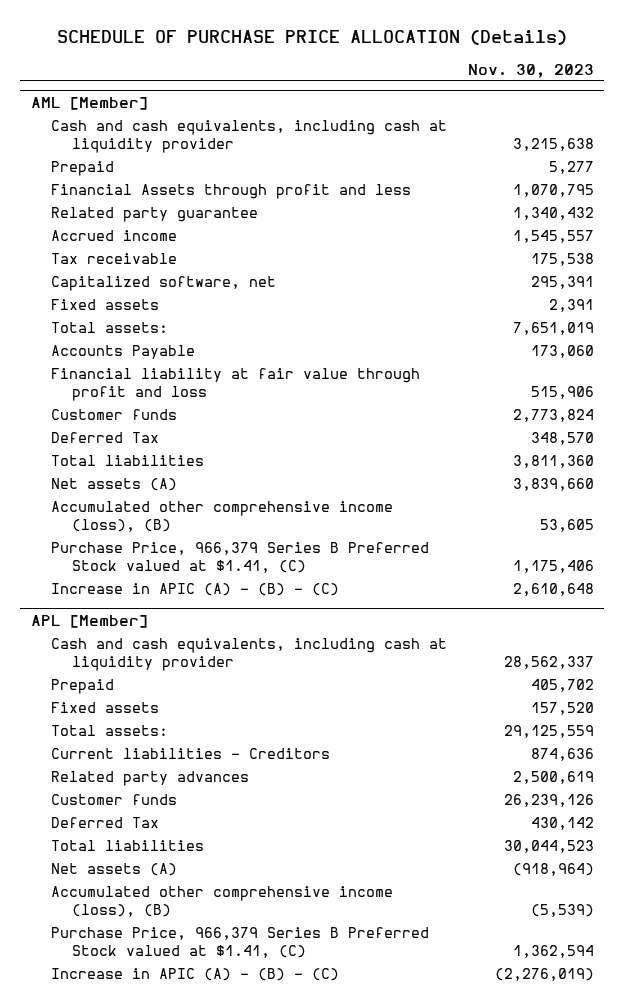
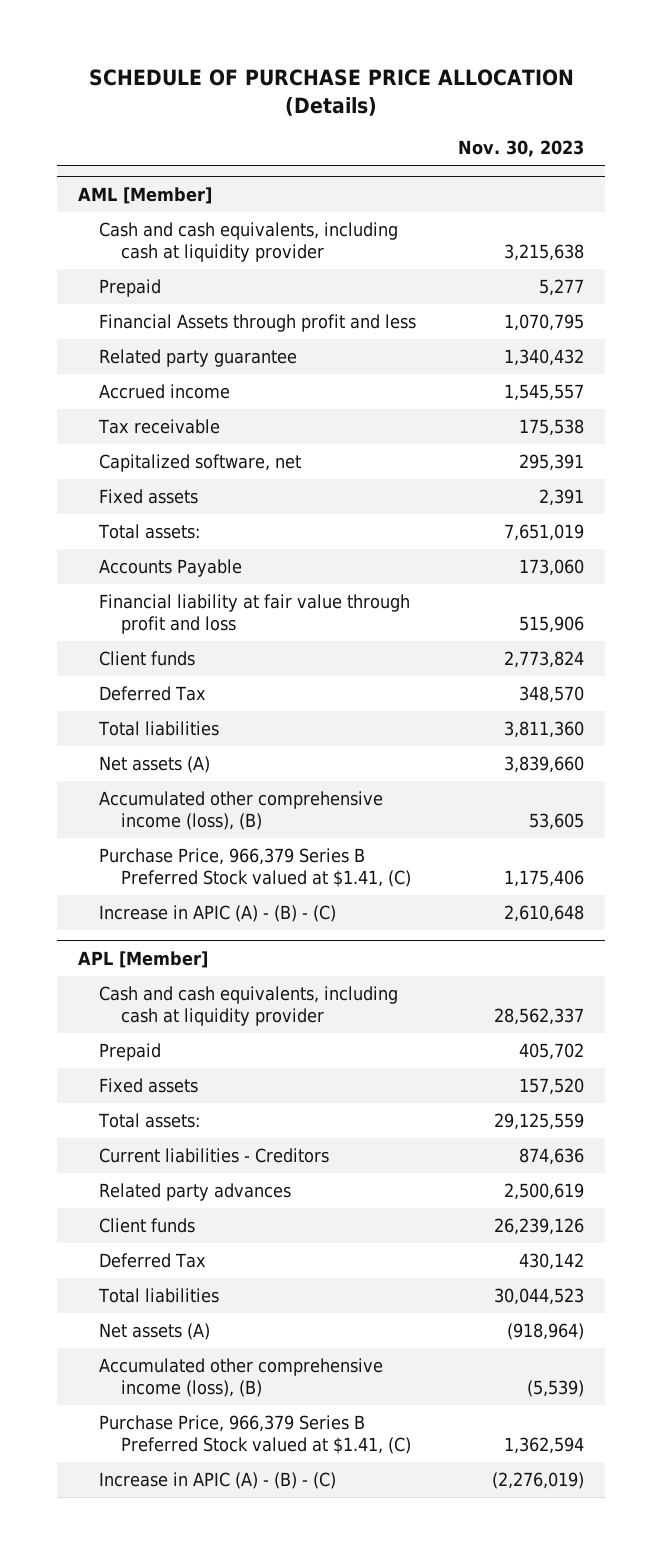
[51,409,178,421] Customer funds -> [99,650,196,666] Client funds
[51,794,178,806] Customer funds -> [99,1217,196,1233] Client funds

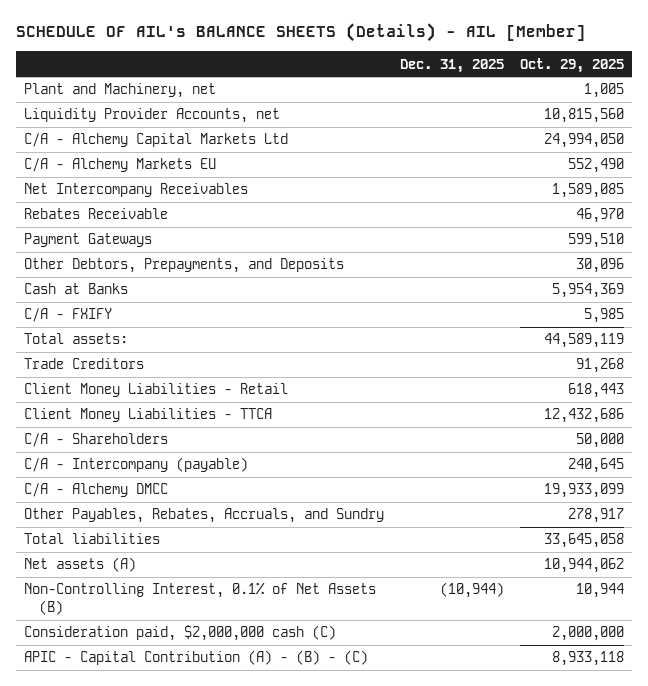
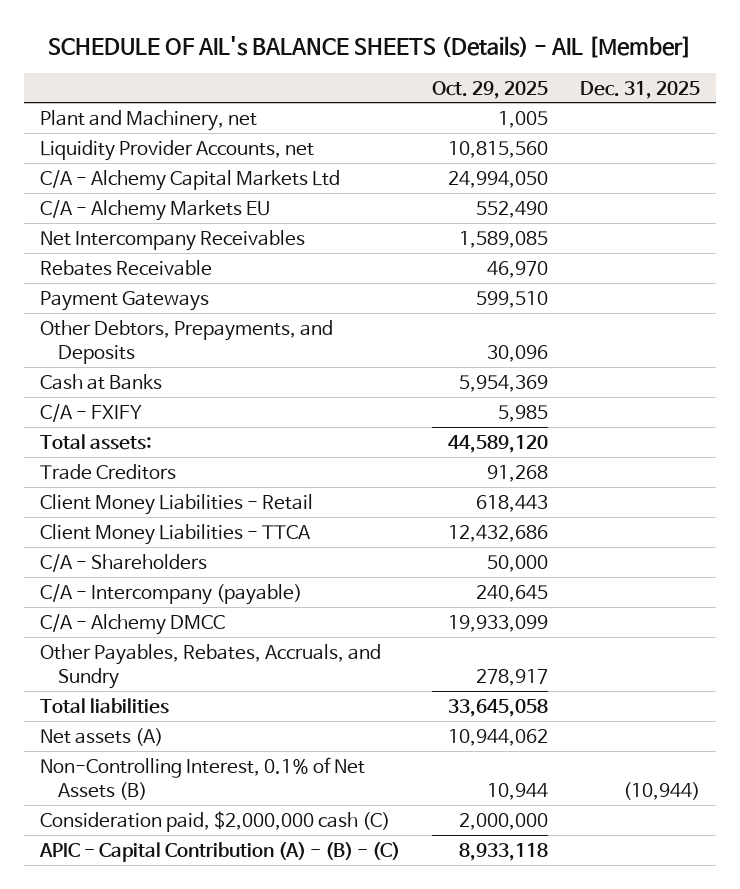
[544,333,625,349] 44,589,119 -> [448,434,549,453] 44,589,120

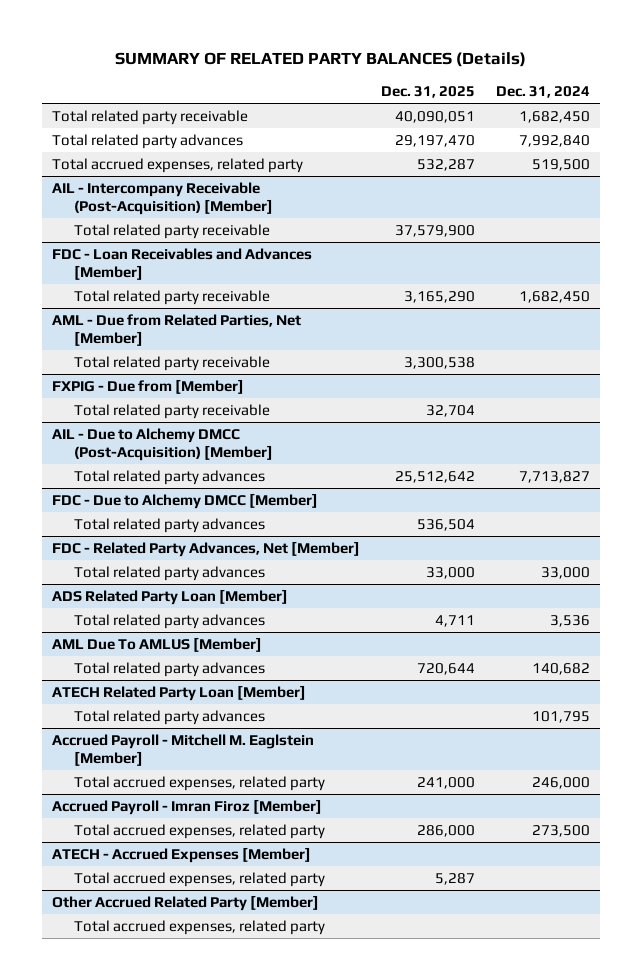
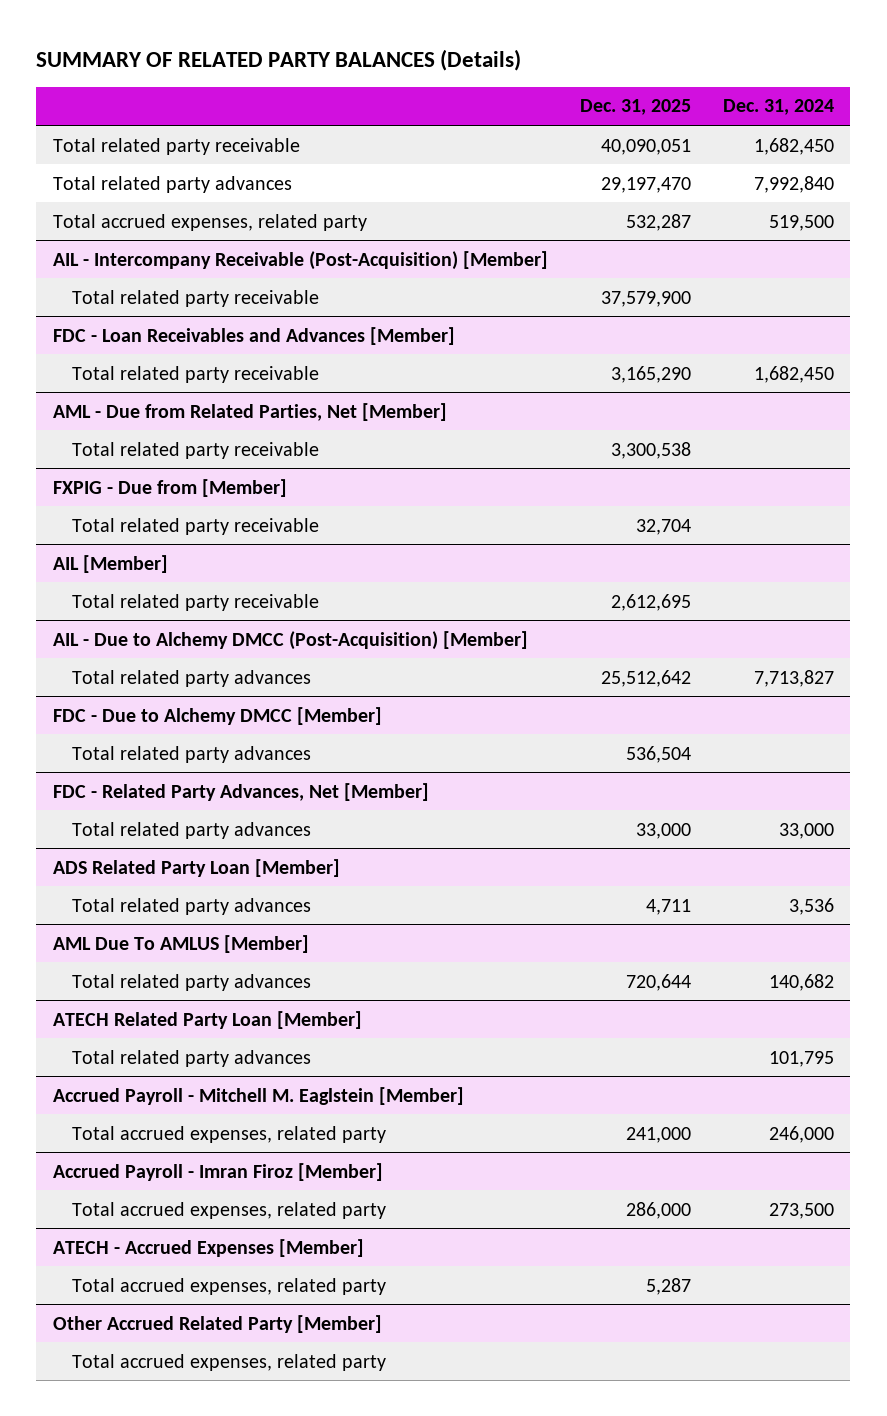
none -> [52,554,168,573] AIL [Member]
none -> [72,593,320,611] Total related party receivable

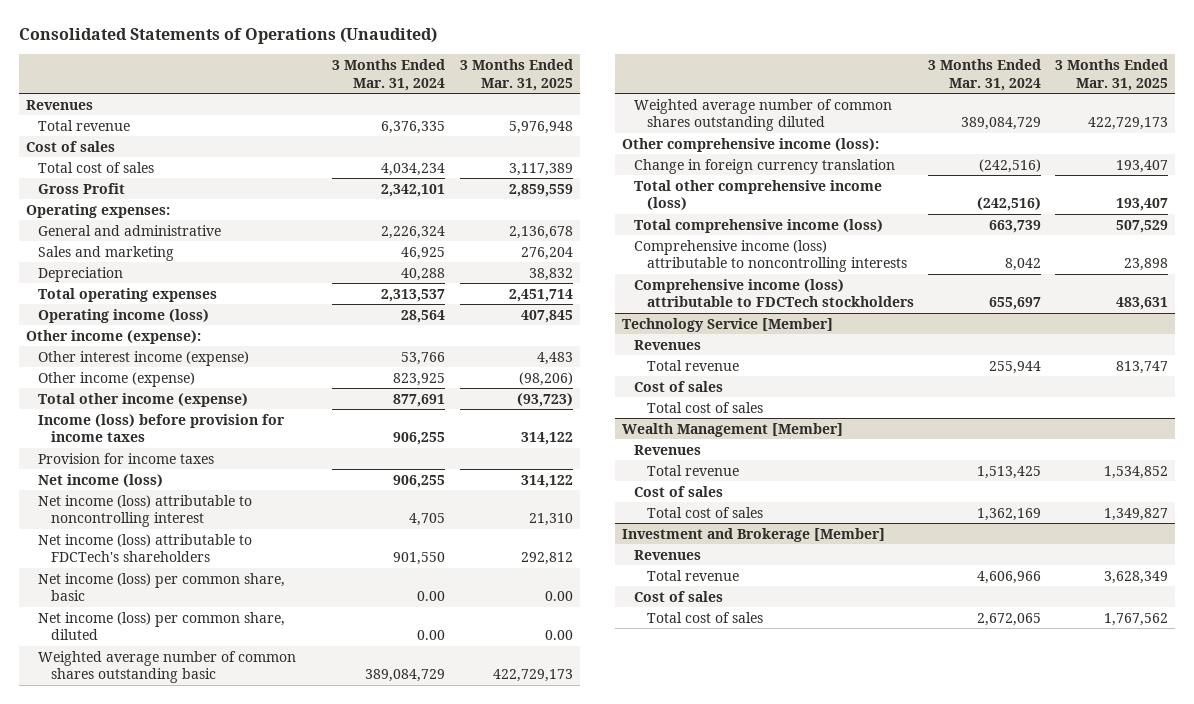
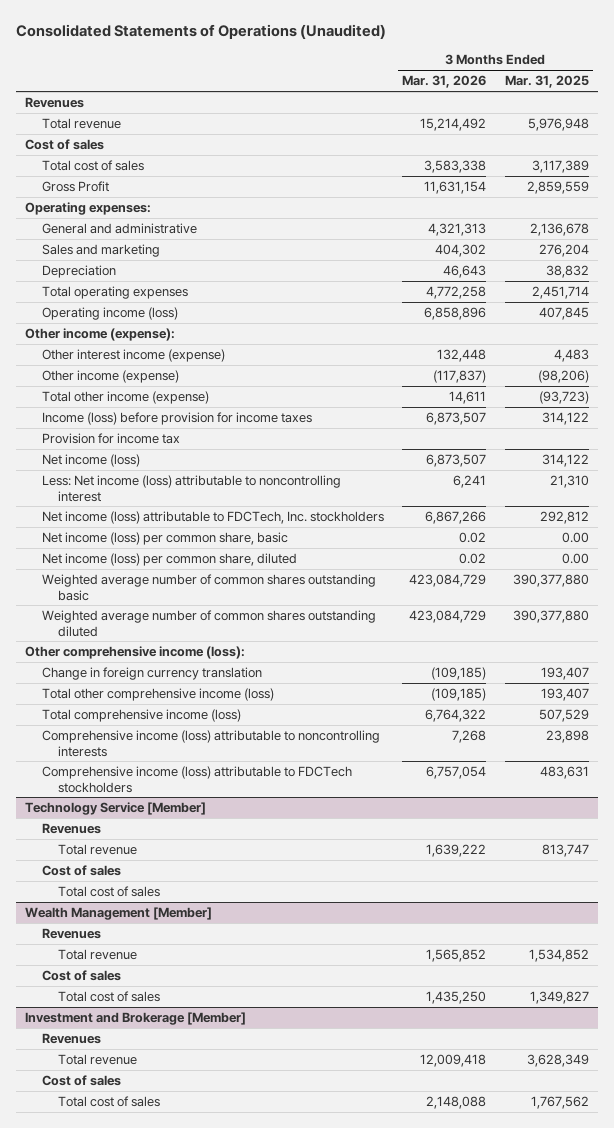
[332,59,446,91] 3 Months Ended Mar. 31, 2024 -> none
none -> [402,75,487,89] Mar. 31, 2026
[38,452,215,464] Provision for income taxes -> [41,433,180,445] Provision for income tax
[38,494,253,528] Net income (loss) attributable to noncontrolling interest -> [41,475,341,502] Less: Net income (loss) attributable to noncontrolling interest
[38,533,253,563] Net income (loss) attributable to FDCTech's shareholders -> [41,511,384,525] Net income (loss) attributable to FDCTech, Inc. stockholders
[492,669,573,683] 422,729,173 -> [512,574,589,588] 390,377,880
[1088,117,1169,131] 422,729,173 -> [512,610,589,624] 390,377,880

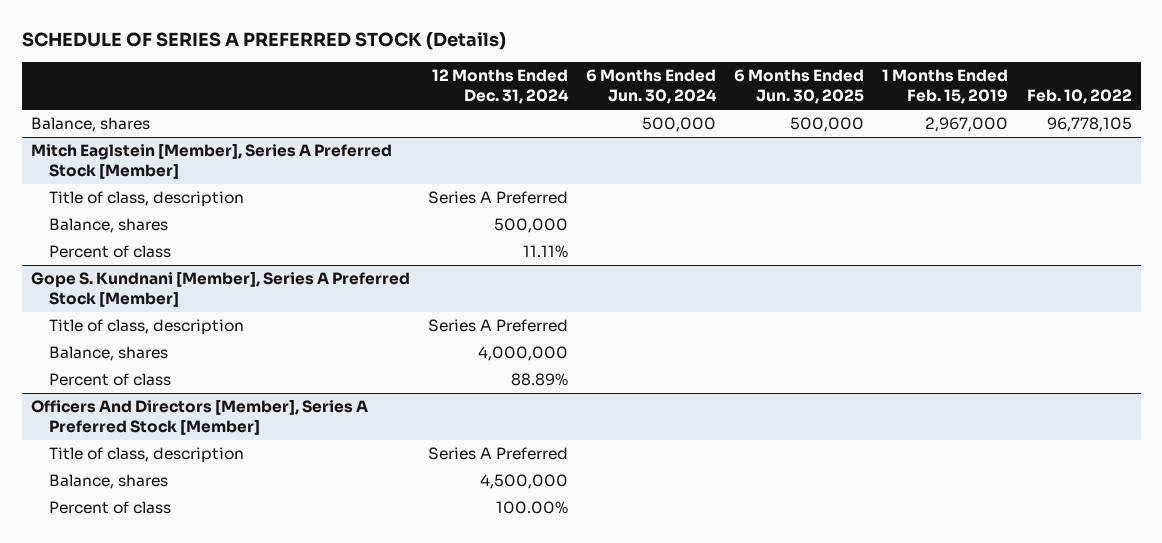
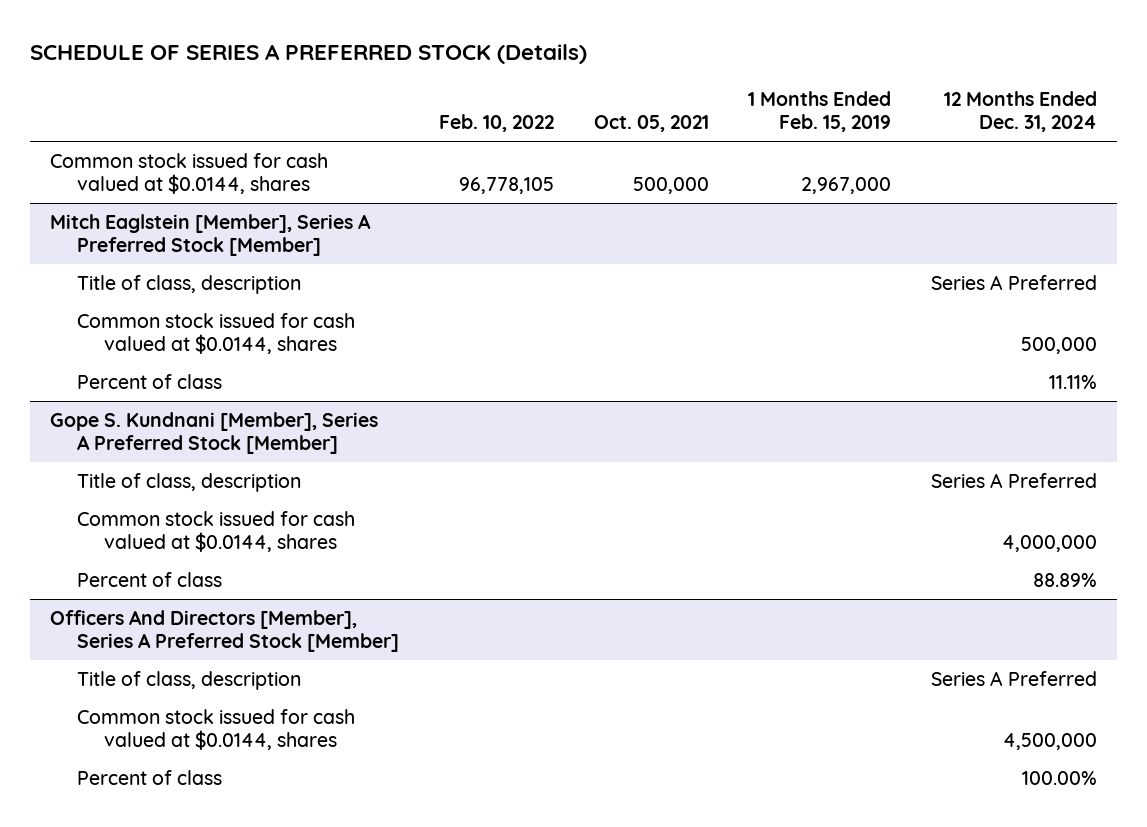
[586,69,718,105] 6 Months Ended Jun. 30, 2024 -> none
[734,69,865,105] 6 Months Ended Jun. 30, 2025 -> none
none -> [593,115,709,133] Oct. 05, 2021
[30,117,150,133] Balance, shares -> [49,153,328,194] Common stock issued for cash valued at $0.0144, shares
[49,218,169,234] Balance, shares -> [77,313,356,354] Common stock issued for cash valued at $0.0144, shares
[49,346,169,362] Balance, shares -> [77,511,356,552] Common stock issued for cash valued at $0.0144, shares
[49,474,169,490] Balance, shares -> [77,709,356,750] Common stock issued for cash valued at $0.0144, shares

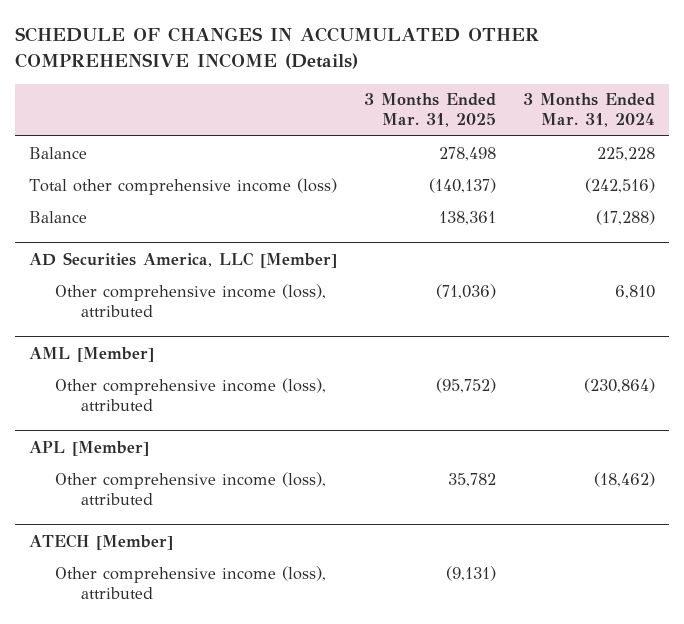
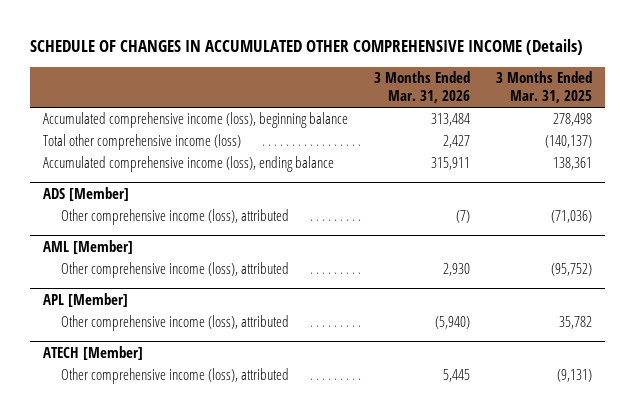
[523,93,656,128] 3 Months Ended Mar. 31, 2024 -> none
none -> [373,71,470,103] 3 Months Ended Mar. 31, 2026
[28,146,87,159] Balance -> [42,112,348,129] Accumulated comprehensive income (loss), beginning balance
[28,251,337,268] AD Securities America, LLC [Member] -> none
[28,210,87,223] Balance -> [42,156,334,173] Accumulated comprehensive income (loss), ending balance
none -> [42,187,129,202] ADS [Member]

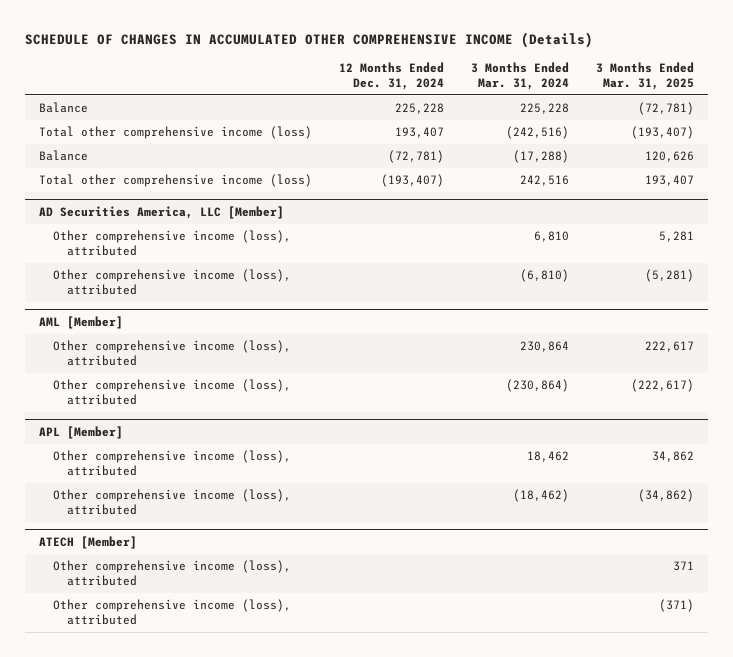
[373,71,470,103] 3 Months Ended Mar. 31, 2026 -> none
none -> [338,61,444,90] 12 Months Ended Dec. 31, 2024
none -> [471,61,570,90] 3 Months Ended Mar. 31, 2024
[42,112,348,129] Accumulated comprehensive income (loss), beginning balance -> none
[42,156,334,173] Accumulated comprehensive income (loss), ending balance -> none
[42,187,129,202] ADS [Member] -> none
none -> [38,102,88,114] Balance
[544,135,592,149] (140,137) -> [631,126,695,140] (193,407)
none -> [38,150,88,162] Balance
none -> [38,174,312,188] Total other comprehensive income (loss)
none -> [38,205,284,219] AD Securities America, LLC [Member]
[550,210,592,224] (71,036) -> [659,231,695,243] 5,281
none -> [52,269,291,296] Other comprehensive income (loss), attributed
[550,263,592,277] (95,752) -> [645,341,695,353] 222,617
none -> [52,379,291,406] Other comprehensive income (loss), attributed
[558,316,592,330] 35,782 -> [652,451,695,463] 34,862
none -> [52,489,291,516] Other comprehensive income (loss), attributed
[556,369,592,383] (9,131) -> [673,561,695,572] 371
none -> [52,599,291,626] Other comprehensive income (loss), attributed

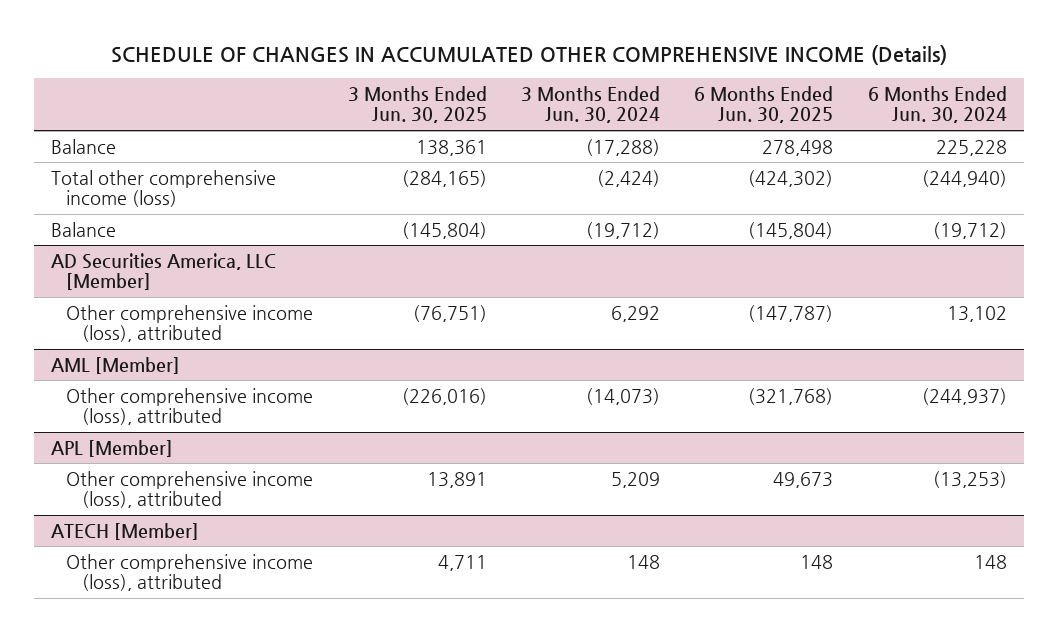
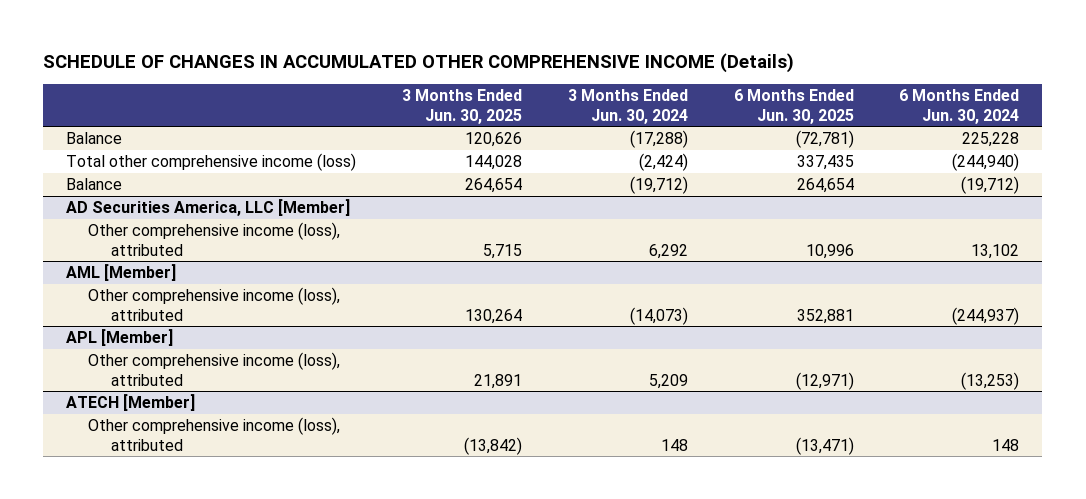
[415,139,487,156] 138,361 -> [464,132,522,148] 120,626
[762,139,834,156] 278,498 -> [795,130,854,149] (72,781)
[401,169,487,187] (284,165) -> [464,155,522,171] 144,028
[748,169,834,187] (424,302) -> [796,155,854,171] 337,435
[401,221,487,239] (145,804) -> [464,178,522,194] 264,654
[748,221,834,239] (145,804) -> [796,178,854,194] 264,654
[412,304,487,322] (76,751) -> [482,243,522,259] 5,715
[748,304,834,322] (147,787) -> [805,243,854,259] 10,996
[401,387,487,405] (226,016) -> [464,308,522,324] 130,264
[748,387,834,405] (321,768) -> [796,308,854,324] 352,881
[426,471,487,488] 13,891 -> [473,373,522,389] 21,891
[773,471,834,488] 49,673 -> [795,371,854,390] (12,971)
[437,554,487,571] 4,711 -> [463,436,522,455] (13,842)
[800,554,834,569] 148 -> [795,436,854,455] (13,471)

